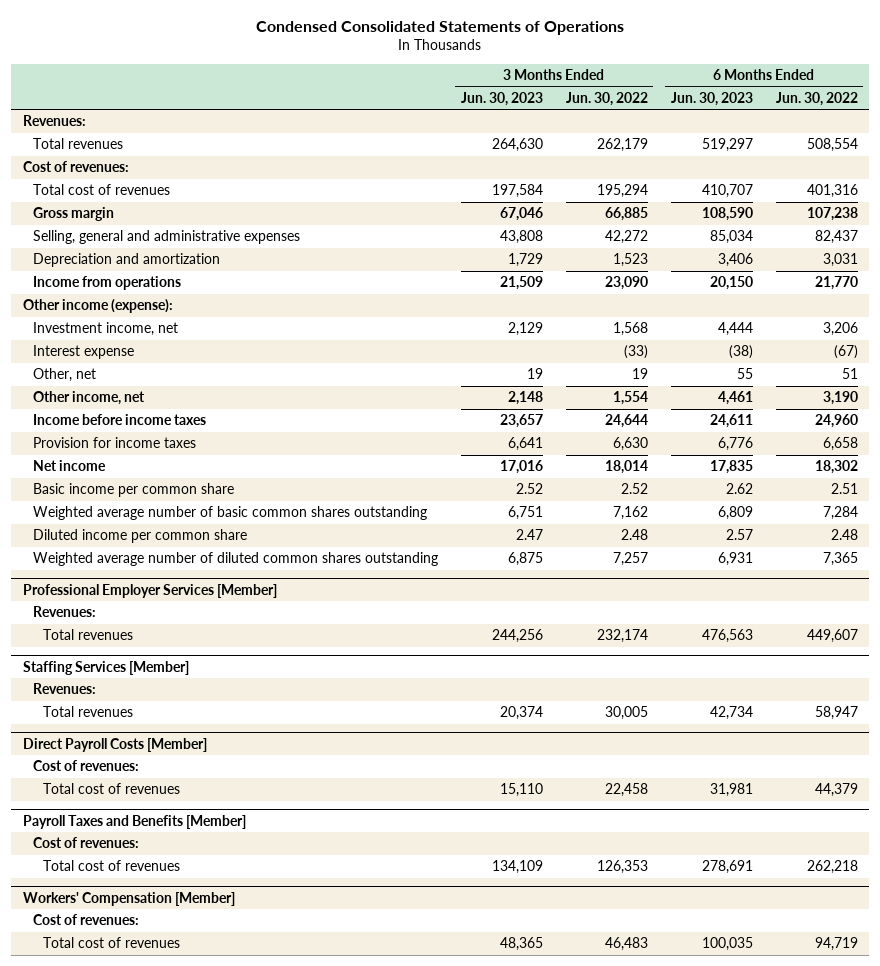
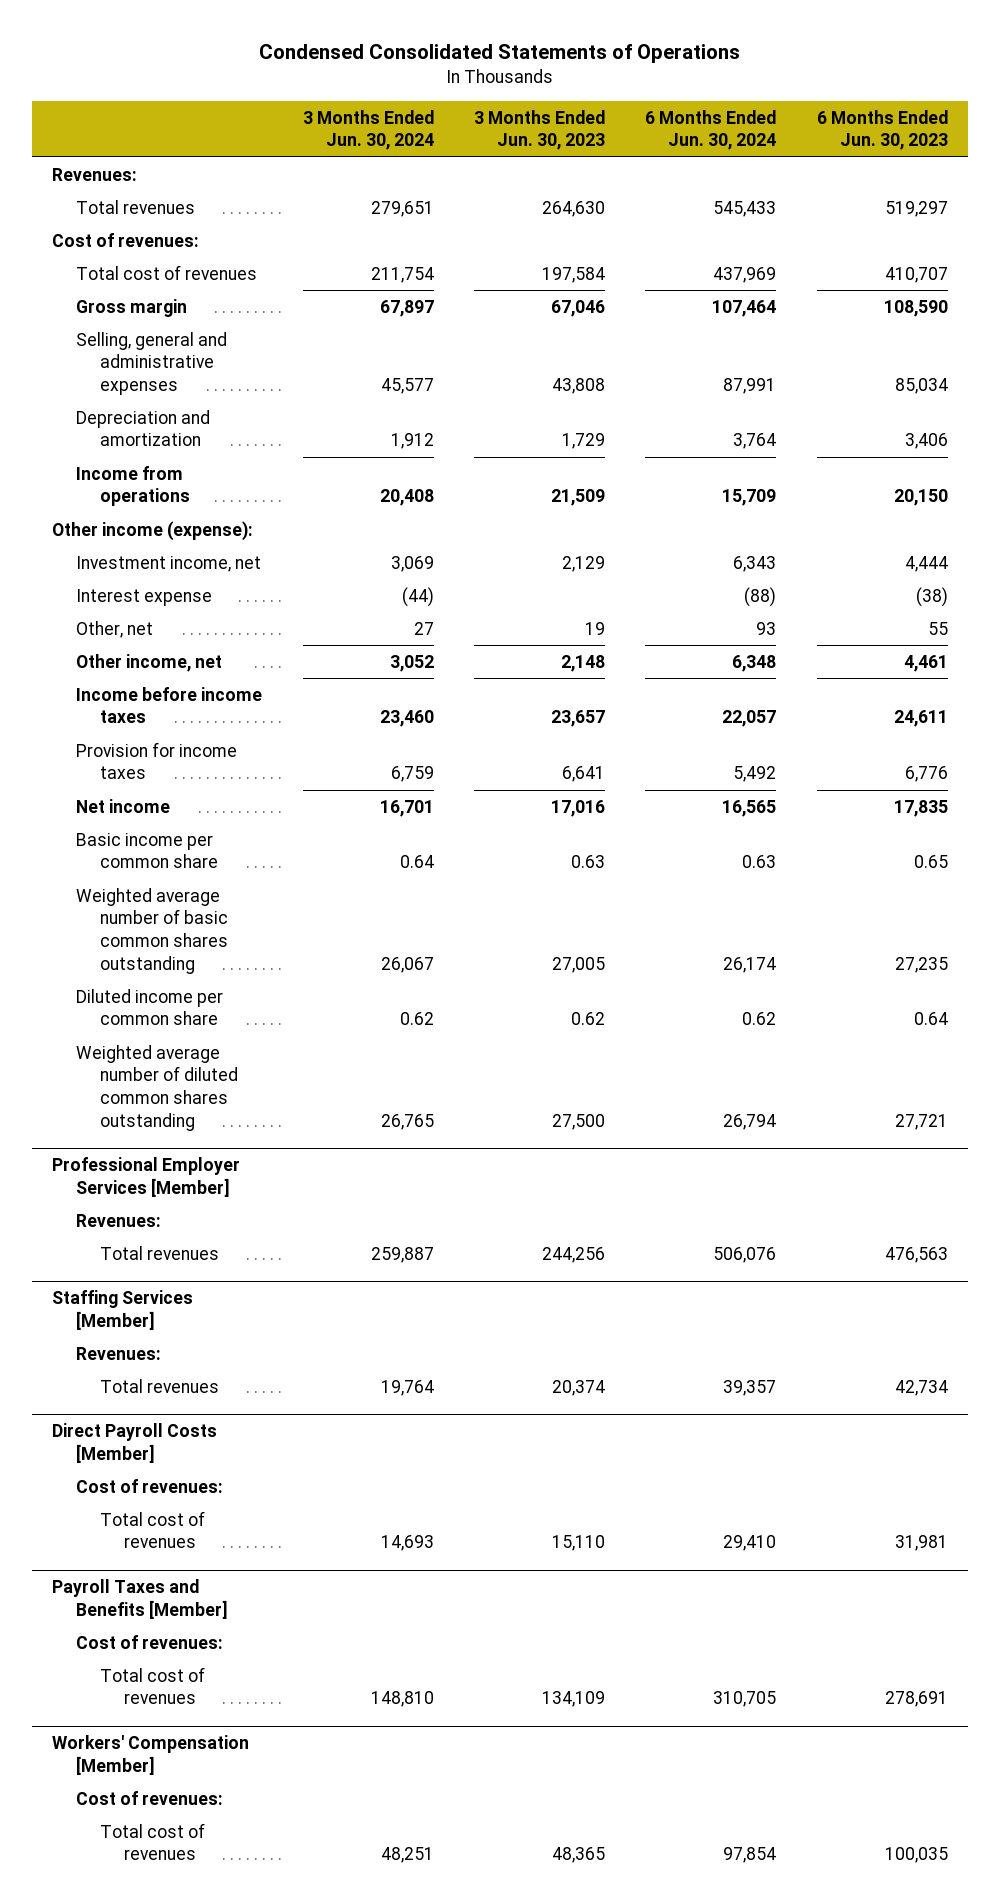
[565,91,648,106] Jun. 30, 2022 -> none
[775,91,858,106] Jun. 30, 2022 -> none
none -> [302,109,434,151] 3 Months Ended Jun. 30, 2024
none -> [645,109,777,151] 6 Months Ended Jun. 30, 2024
[515,483,543,495] 2.52 -> [571,855,606,869] 0.63
[725,483,753,495] 2.62 -> [913,855,948,869] 0.65
[507,506,543,521] 6,751 -> [552,956,606,973] 27,005
[717,506,753,521] 6,809 -> [894,956,948,973] 27,235
[515,529,543,541] 2.47 -> [571,1012,606,1026] 0.62
[725,529,753,541] 2.57 -> [913,1012,948,1026] 0.64
[507,552,543,567] 6,875 -> [552,1113,606,1130] 27,500
[717,552,753,567] 6,931 -> [894,1113,948,1130] 27,721

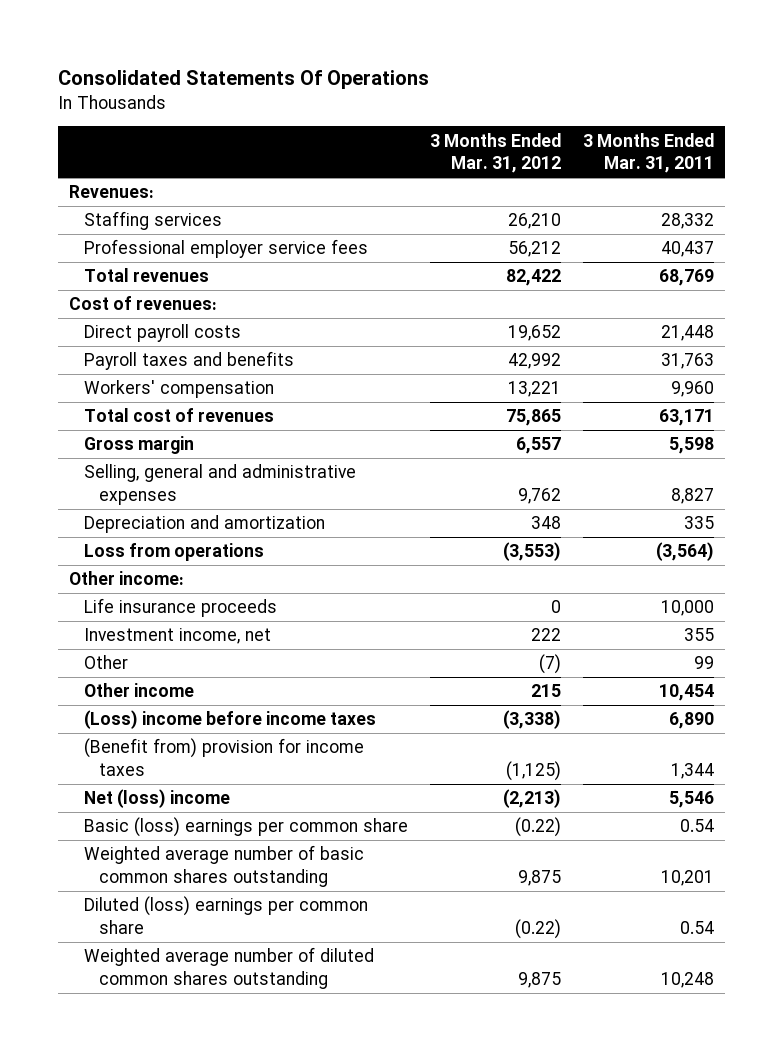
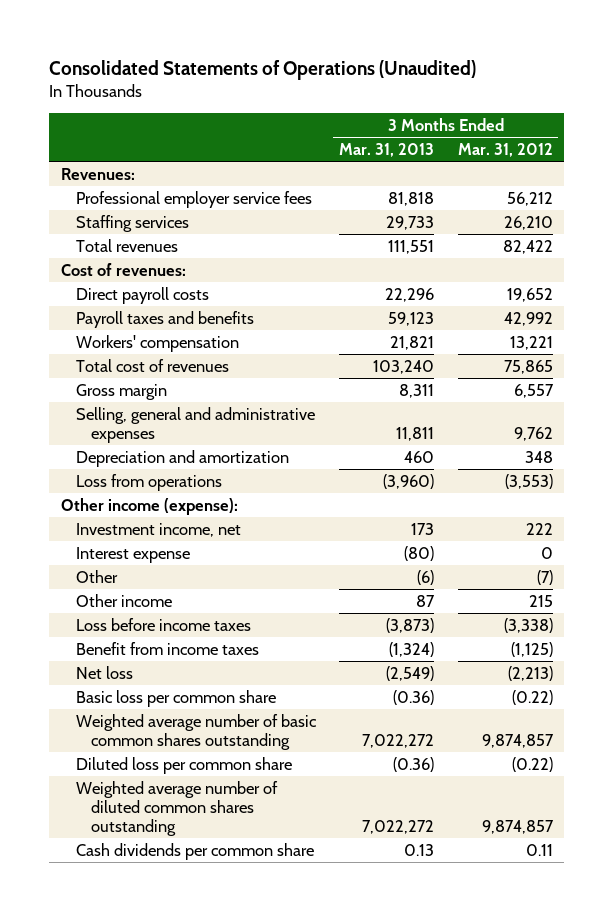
[58,70,430,90] Consolidated Statements Of Operations -> [49,59,477,80] Consolidated Statements of Operations (Unaudited)
[583,132,715,174] 3 Months Ended Mar. 31, 2011 -> none
none -> [339,142,435,157] Mar. 31, 2013
[83,211,222,231] Staffing services -> [75,214,189,232] Staffing services
[83,598,277,618] Life insurance proceeds -> none
[69,571,185,586] Other income: -> [60,497,238,515] Other income (expense):
none -> [75,546,190,563] Interest expense
[83,710,376,730] (Loss) income before income taxes -> [75,617,251,631] Loss before income taxes
[83,738,364,776] (Benefit from) provision for income taxes -> [75,641,259,655] Benefit from income taxes
[83,789,230,809] Net (loss) income -> [75,665,133,679] Net loss
[83,817,408,838] Basic (loss) earnings per common share -> [75,689,276,707] Basic loss per common share
[517,869,561,886] 9,875 -> [481,733,554,748] 9,874,857
[83,896,368,934] Diluted (loss) earnings per common share -> [75,756,292,774] Diluted loss per common share
[517,971,561,988] 9,875 -> [481,820,554,835] 9,874,857
none -> [75,842,314,860] Cash dividends per common share

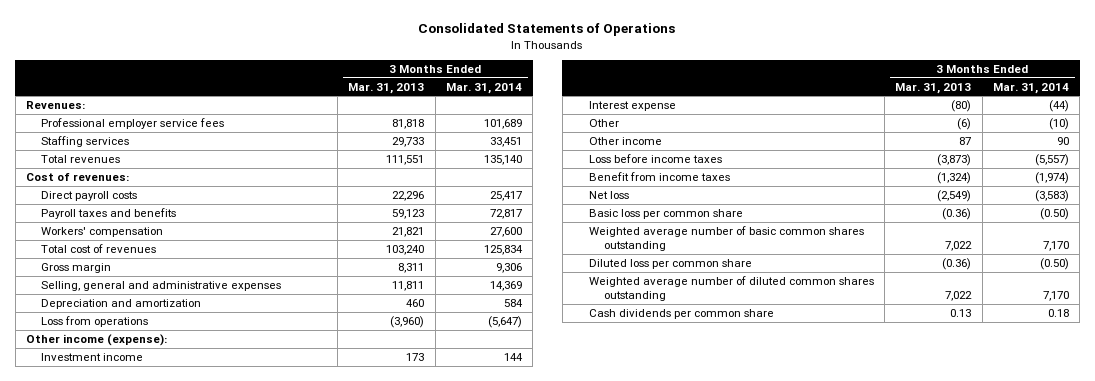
[49,59,477,80] Consolidated Statements of Operations (Unaudited) -> [418,23,676,37] Consolidated Statements of Operations
[457,142,553,157] Mar. 31, 2012 -> none
none -> [446,82,523,94] Mar. 31, 2014
[75,522,241,537] Investment income, net -> [41,352,144,361] Investment income
[362,733,435,748] 7,022,272 -> [945,241,973,252] 7,022
[362,820,435,835] 7,022,272 -> [945,291,973,302] 7,022

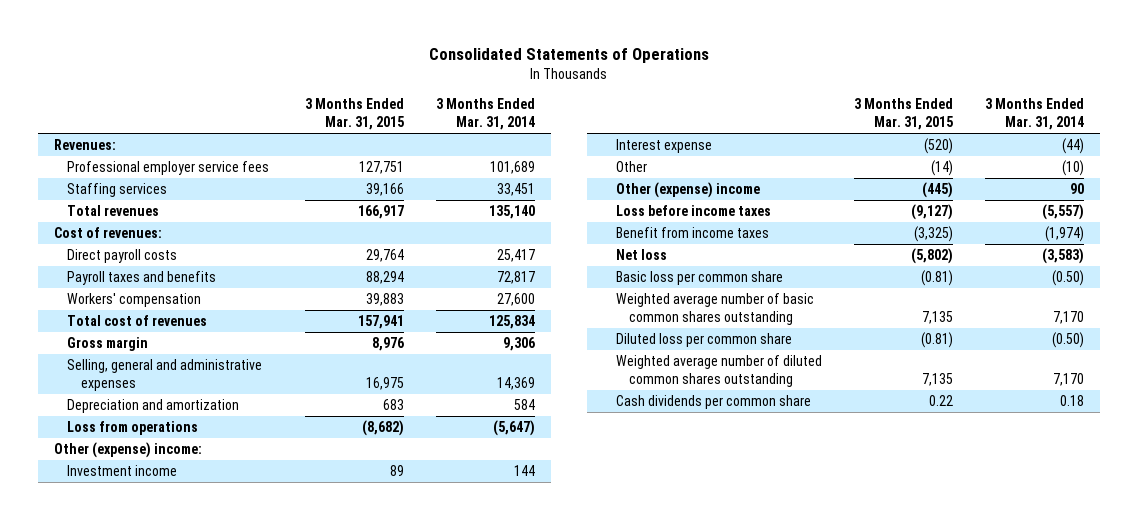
[348,82,425,94] Mar. 31, 2013 -> none
none -> [305,98,405,131] 3 Months Ended Mar. 31, 2015
[25,333,167,346] Other income (expense): -> [53,441,202,458] Other (expense) income:
[588,136,662,145] Other income -> [615,181,760,198] Other (expense) income

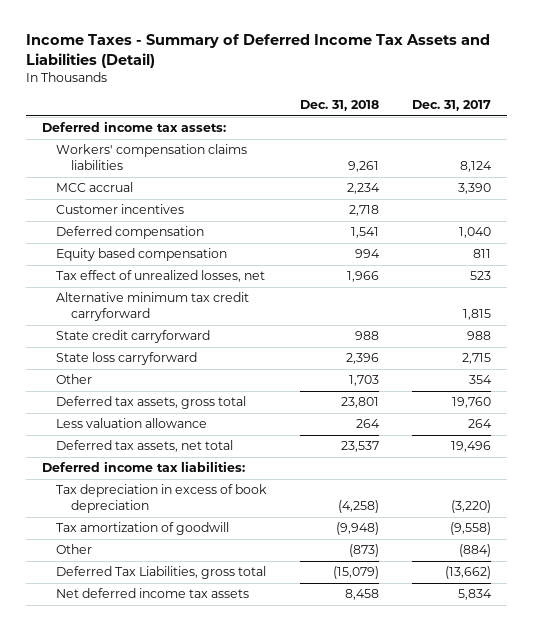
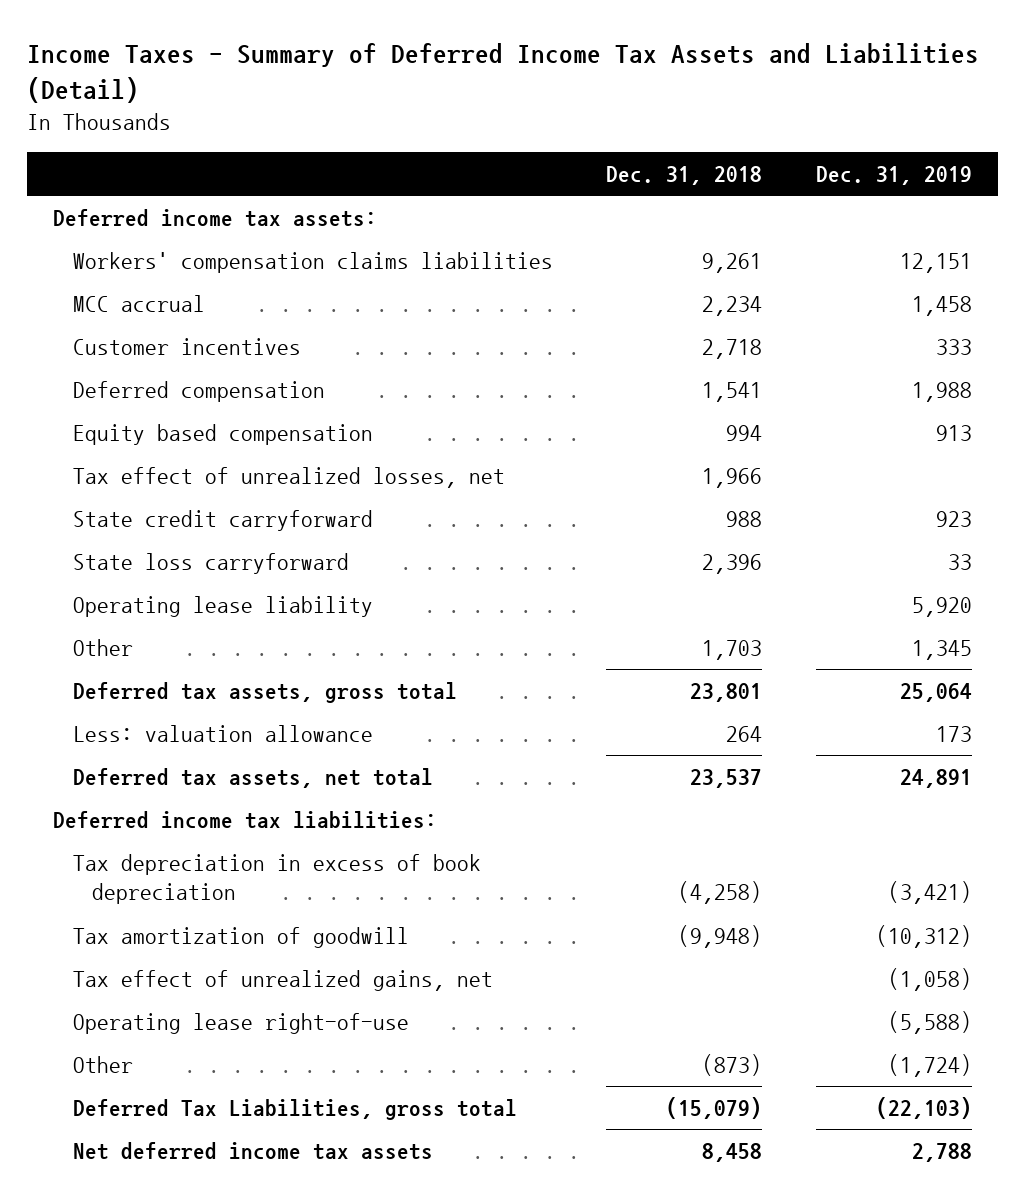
[411,100,491,112] Dec. 31, 2017 -> none
none -> [815,166,972,186] Dec. 31, 2019
[56,292,250,322] Alternative minimum tax credit carryforward -> none
none -> [72,595,373,617] Operating lease liability
[56,418,208,429] Less valuation allowance -> [72,724,373,742] Less: valuation allowance
none -> [72,969,493,991] Tax effect of unrealized gains, net
none -> [72,1012,409,1034] Operating lease right-of-use

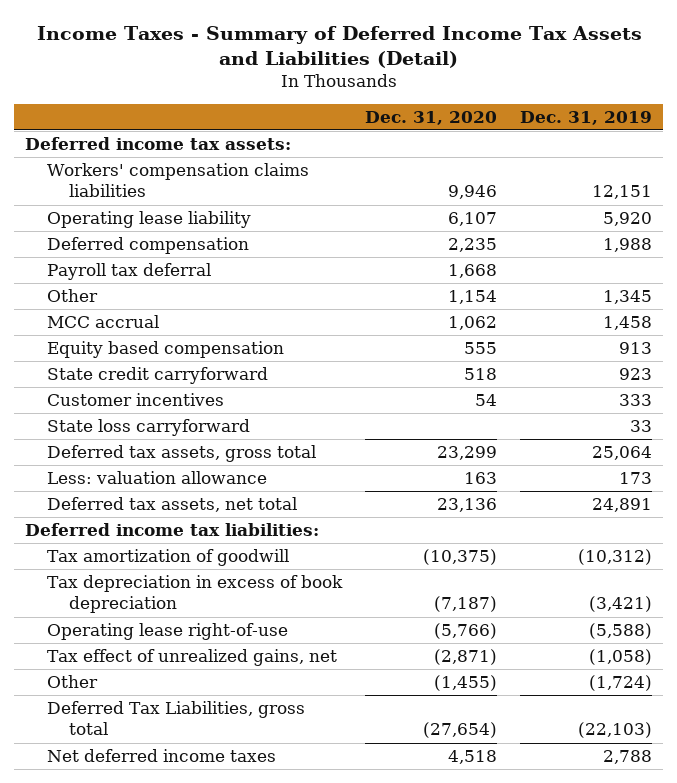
[606,166,763,186] Dec. 31, 2018 -> none
none -> [364,110,497,125] Dec. 31, 2020
[72,595,373,617] Operating lease liability -> [47,211,252,229] Operating lease liability
none -> [47,263,212,281] Payroll tax deferral
[72,638,133,656] Other -> [47,289,99,303] Other
[72,294,205,312] MCC accrual -> [47,315,160,329] MCC accrual
[72,466,505,488] Tax effect of unrealized losses, net -> none
[72,337,301,355] Customer incentives -> [47,393,225,407] Customer incentives
[72,853,481,905] Tax depreciation in excess of book depreciation -> [47,575,344,614] Tax depreciation in excess of book depreciation
[72,969,493,991] Tax effect of unrealized gains, net -> [47,649,338,667] Tax effect of unrealized gains, net
[72,1141,433,1160] Net deferred income tax assets -> [47,749,277,763] Net deferred income taxes

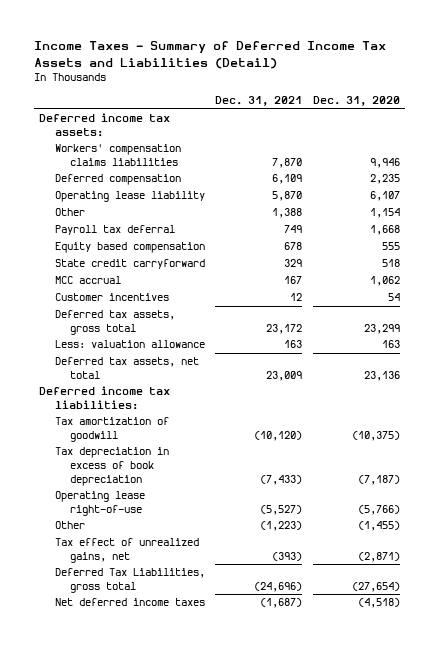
[519,110,652,125] Dec. 31, 2019 -> none
none -> [215,96,303,107] Dec. 31, 2021
[47,211,252,229] Operating lease liability -> [54,191,205,203] Operating lease liability
[47,263,212,281] Payroll tax deferral -> [54,225,175,236] Payroll tax deferral
[47,315,160,329] MCC accrual -> [54,276,121,285] MCC accrual
[47,419,251,437] State loss carryforward -> none
[47,649,338,667] Tax effect of unrealized gains, net -> [54,538,199,564] Tax effect of unrealized gains, net
[447,750,497,765] 4,518 -> [358,598,401,609] (4,518)

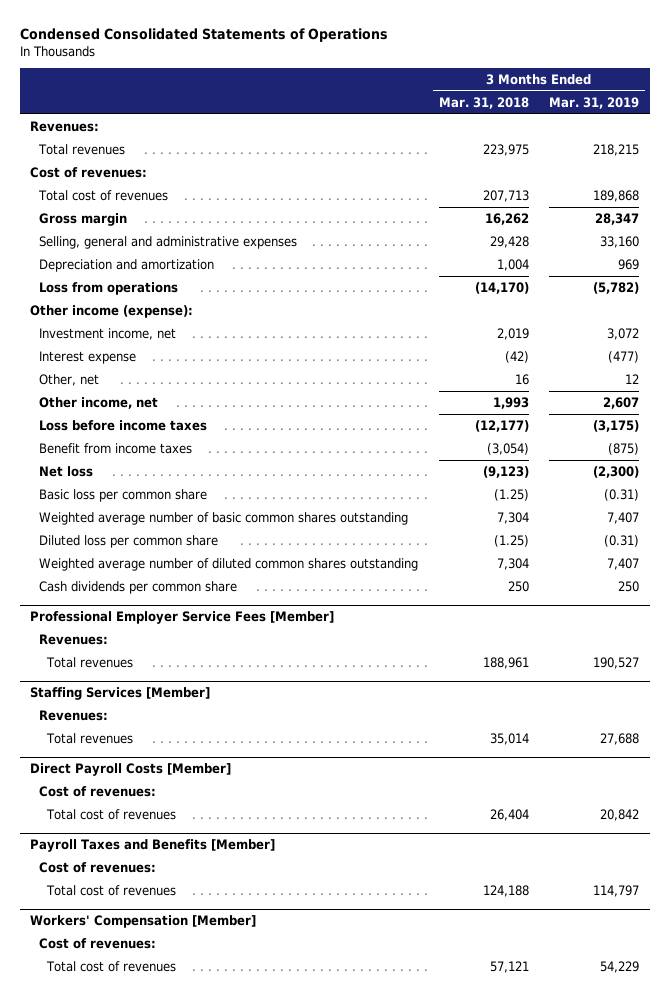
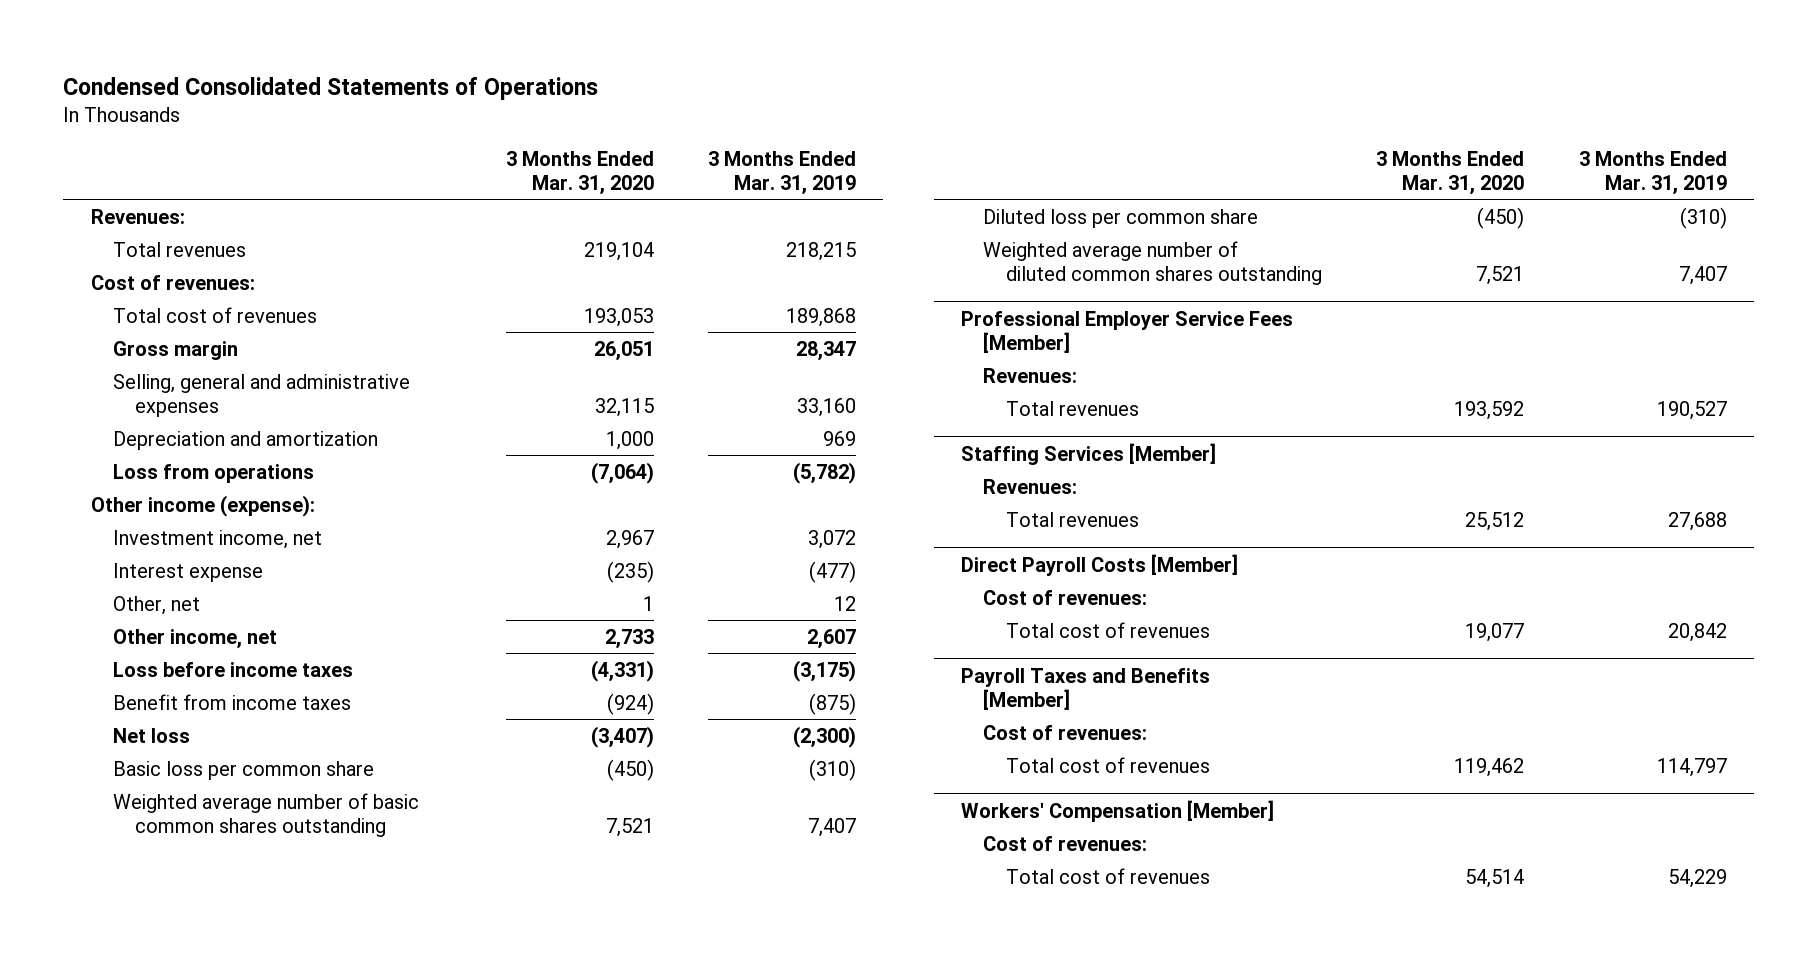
[438,96,529,109] Mar. 31, 2018 -> none
none -> [505,151,654,195] 3 Months Ended Mar. 31, 2020
[604,488,640,501] (0.31) -> [809,758,857,781] (310)
[604,534,640,547] (0.31) -> [1679,206,1727,229] (310)
[38,580,237,594] Cash dividends per common share -> none

